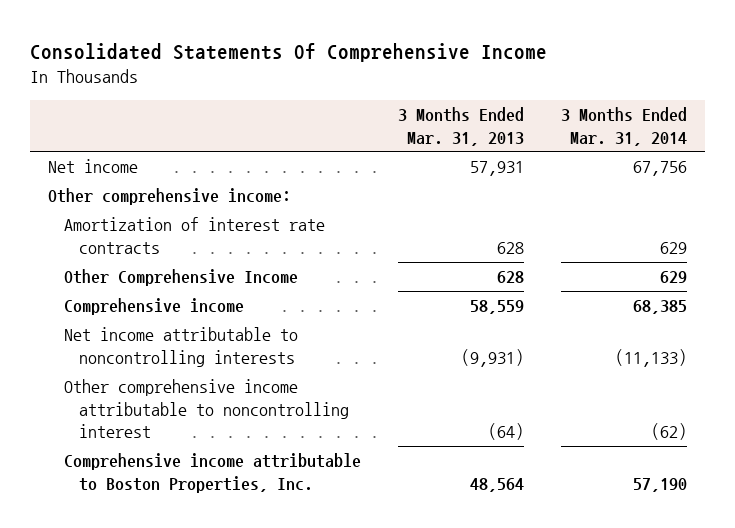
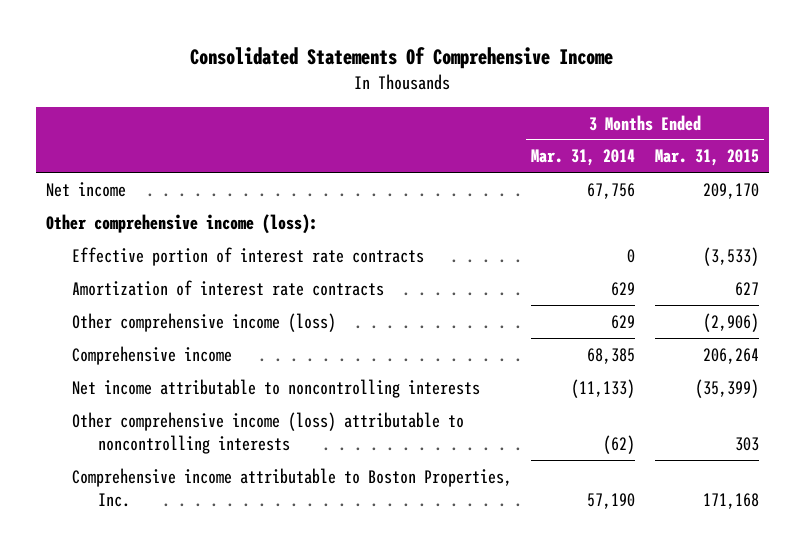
[397,107,524,146] 3 Months Ended Mar. 31, 2013 -> none
none -> [654,149,759,167] Mar. 31, 2015
[48,188,292,206] Other comprehensive income: -> [45,213,318,234] Other comprehensive income (loss):
none -> [71,246,424,266] Effective portion of interest rate contracts
[63,269,298,287] Other Comprehensive Income -> [71,312,336,332] Other comprehensive income (loss)
[63,379,349,439] Other comprehensive income attributable to noncontrolling interest -> [71,411,464,455] Other comprehensive income (loss) attributable to noncontrolling interests

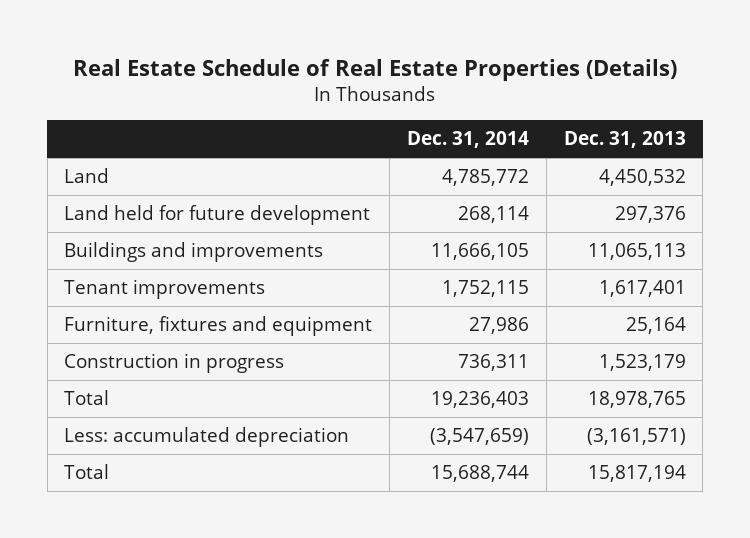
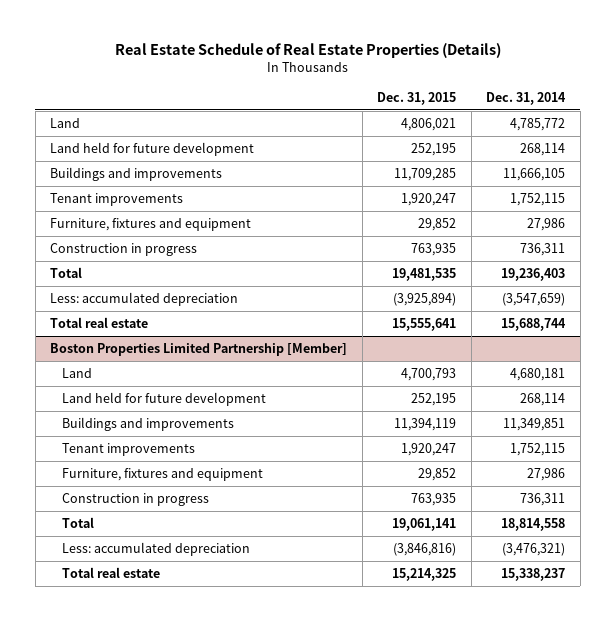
[563,131,686,149] Dec. 31, 2013 -> none
none -> [377,91,457,105] Dec. 31, 2015
none -> [50,316,149,328] Total real estate
none -> [50,342,348,356] Boston Properties Limited Partnership [Member]
none -> [62,367,93,378] Land
none -> [62,391,267,406] Land held for future development
none -> [62,416,235,431] Buildings and improvements
none -> [62,442,196,456] Tenant improvements
none -> [62,467,264,481] Furniture, fixtures and equipment
none -> [62,492,210,506] Construction in progress
[430,465,529,483] 15,688,744 -> [501,517,566,531] 18,814,558
none -> [62,541,251,556] Less: accumulated depreciation
none -> [62,566,161,578] Total real estate

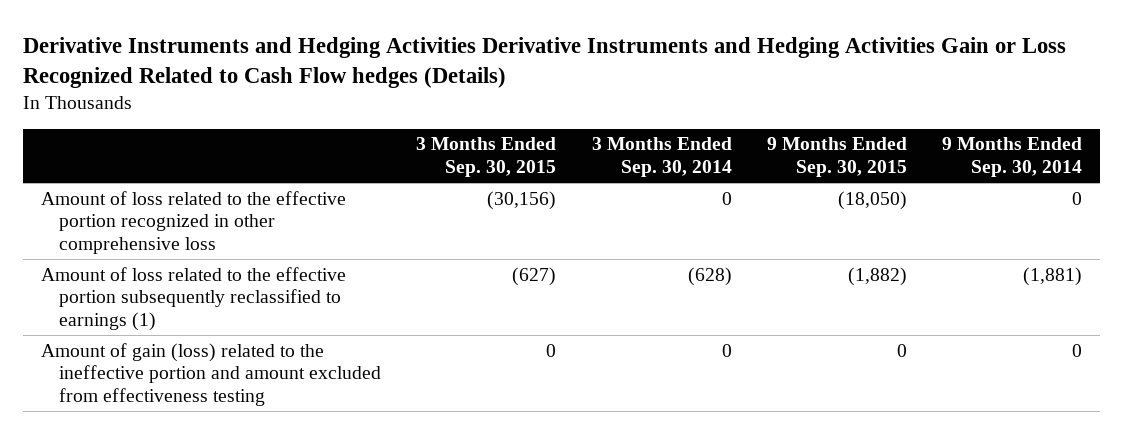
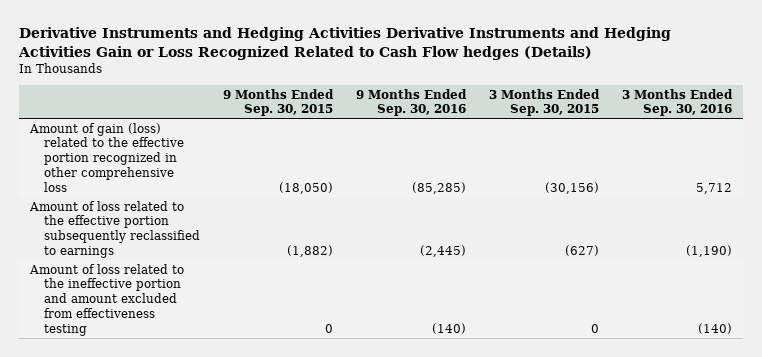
[591,137,732,178] 3 Months Ended Sep. 30, 2014 -> none
[941,137,1082,178] 9 Months Ended Sep. 30, 2014 -> none
none -> [356,88,468,117] 9 Months Ended Sep. 30, 2016
none -> [621,88,733,117] 3 Months Ended Sep. 30, 2016
[40,190,346,255] Amount of loss related to the effective portion recognized in other comprehensive loss -> [29,122,185,192] Amount of gain (loss) related to the effective portion recognized in other comprehensive loss
[40,266,346,332] Amount of loss related to the effective portion subsequently reclassified to earnings (1) -> [29,200,201,259] Amount of loss related to the effective portion subsequently reclassified to earnings
[40,342,382,407] Amount of gain (loss) related to the ineffective portion and amount excluded from effectiveness testing -> [29,263,185,336] Amount of loss related to the ineffective portion and amount excluded from effectiveness testing

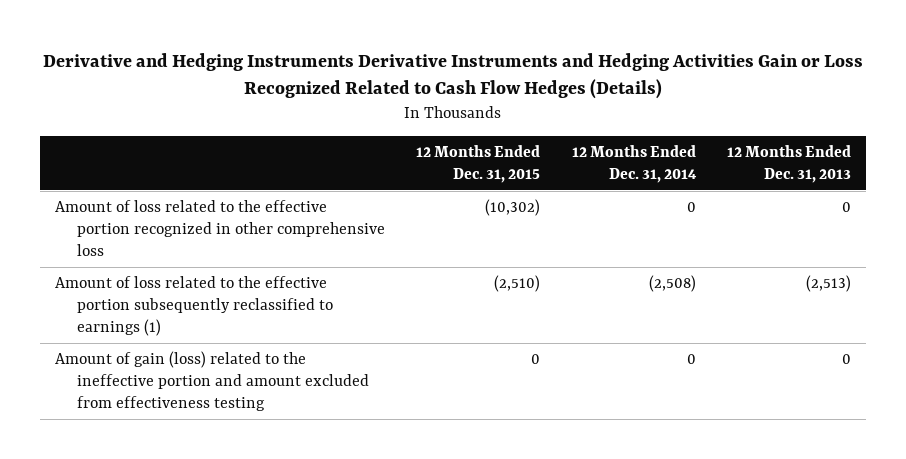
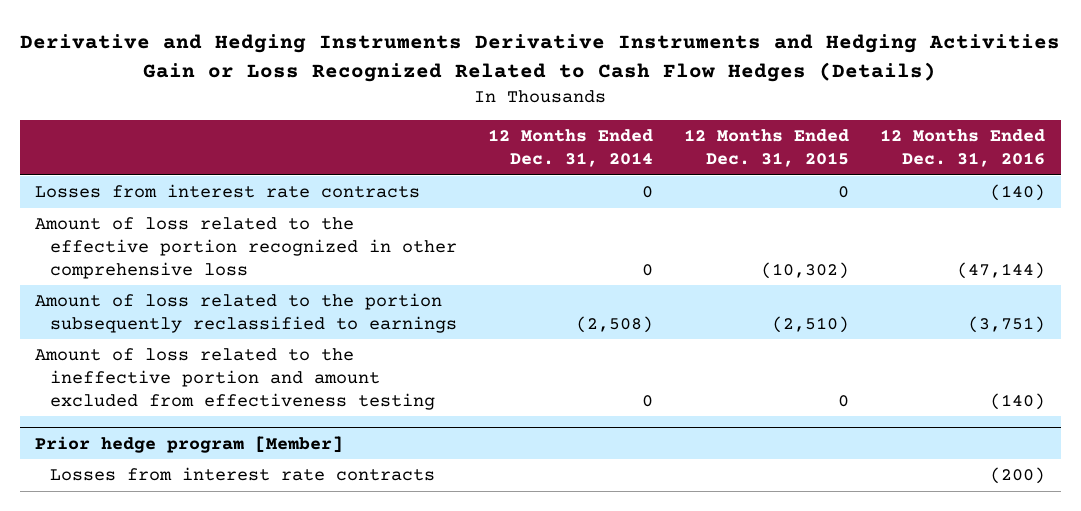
[726,144,851,183] 12 Months Ended Dec. 31, 2013 -> none
none -> [880,129,1046,168] 12 Months Ended Dec. 31, 2016
none -> [35,184,421,199] Losses from interest rate contracts
[55,275,334,337] Amount of loss related to the effective portion subsequently reclassified to earnings (1) -> [35,293,458,333] Amount of loss related to the portion subsequently reclassified to earnings
[55,350,370,412] Amount of gain (loss) related to the ineffective portion and amount excluded from effectiveness testing -> [35,348,436,410] Amount of loss related to the ineffective portion and amount excluded from effectiveness testing
none -> [35,435,344,453] Prior hedge program [Member]
none -> [50,467,436,482] Losses from interest rate contracts

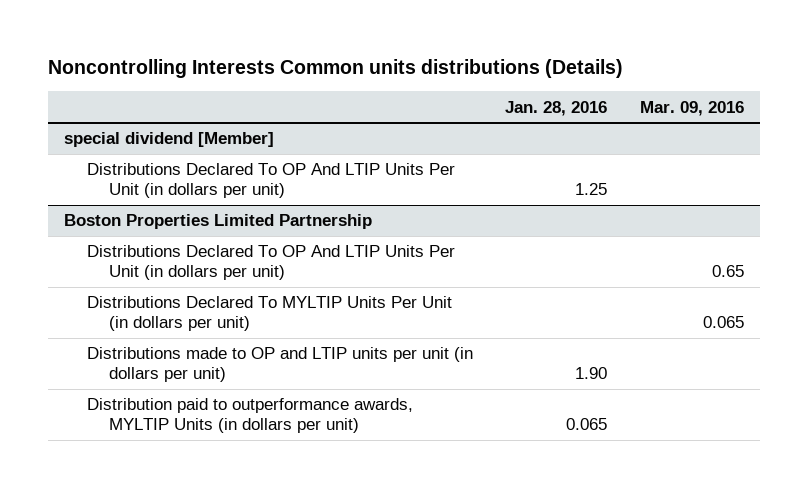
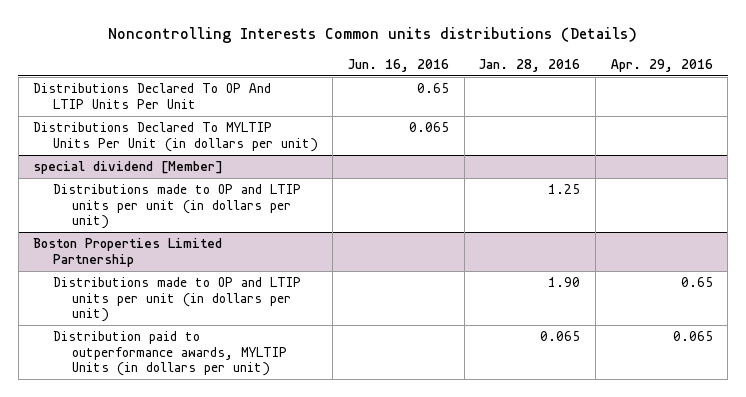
[639,100,744,116] Mar. 09, 2016 -> none
none -> [348,58,450,72] Jun. 16, 2016
none -> [610,58,713,72] Apr. 29, 2016
none -> [33,83,272,109] Distributions Declared To OP And LTIP Units Per Unit
none -> [33,122,318,152] Distributions Declared To MYLTIP Units Per Unit (in dollars per unit)
[86,163,455,199] Distributions Declared To OP And LTIP Units Per Unit (in dollars per unit) -> [52,184,301,230] Distributions made to OP and LTIP units per unit (in dollars per unit)
[86,245,455,281] Distributions Declared To OP And LTIP Units Per Unit (in dollars per unit) -> none
[86,296,452,332] Distributions Declared To MYLTIP Units Per Unit (in dollars per unit) -> none

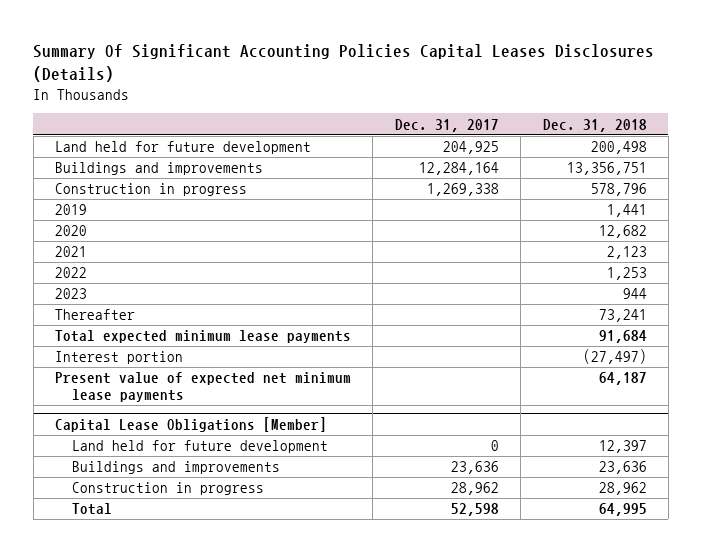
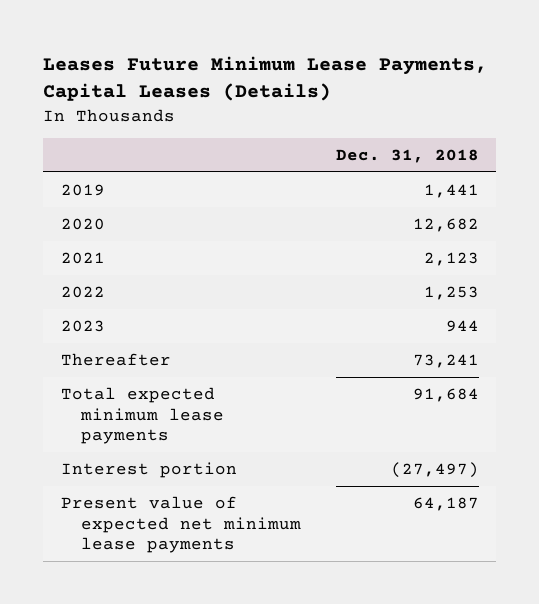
[33,44,655,82] Summary Of Significant Accounting Policies Capital Leases Disclosures (Details) -> [43,56,488,102] Leases Future Minimum Lease Payments, Capital Leases (Details)
[394,118,499,132] Dec. 31, 2017 -> none
[55,141,312,155] Land held for future development -> none
[55,162,264,176] Buildings and improvements -> none
[55,183,248,197] Construction in progress -> none
[55,416,328,432] Capital Lease Obligations [Member] -> none
[72,440,329,454] Land held for future development -> none
[72,461,281,475] Buildings and improvements -> none
[72,482,265,496] Construction in progress -> none
[72,503,113,516] Total -> none

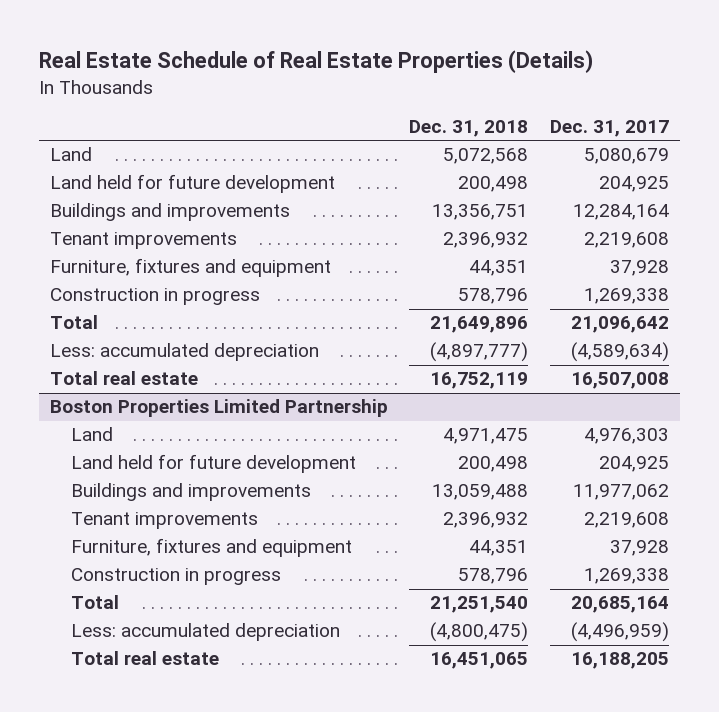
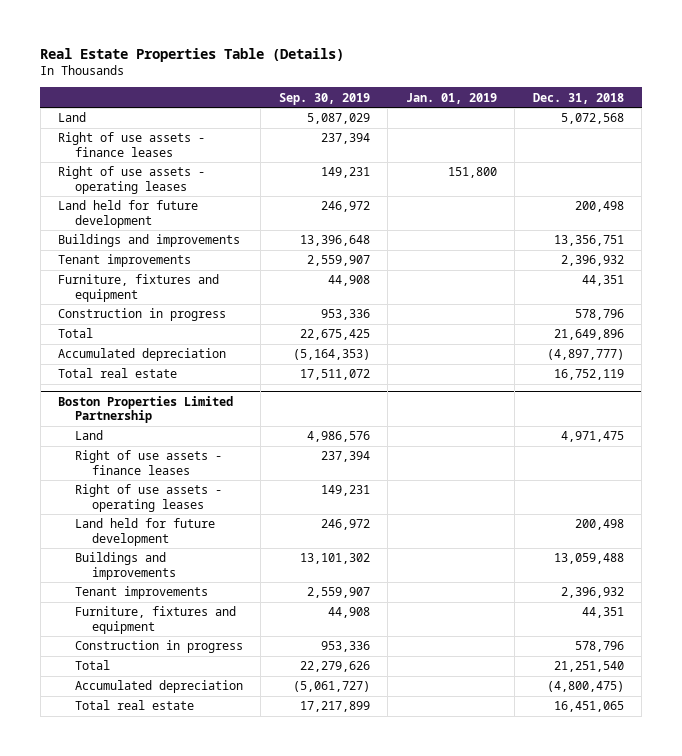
[38,50,593,74] Real Estate Schedule of Real Estate Properties (Details) -> [40,47,345,62] Real Estate Properties Table (Details)
[549,119,669,137] Dec. 31, 2017 -> none
none -> [278,92,370,105] Sep. 30, 2019
none -> [405,92,497,104] Jan. 01, 2019
none -> [58,132,206,157] Right of use assets - finance leases
none -> [58,166,206,194] Right of use assets - operating leases
[49,343,319,362] Less: accumulated depreciation -> [58,348,227,362] Accumulated depreciation
none -> [75,450,223,475] Right of use assets - finance leases
none -> [75,484,223,512] Right of use assets - operating leases
[71,623,341,642] Less: accumulated depreciation -> [75,680,244,694] Accumulated depreciation

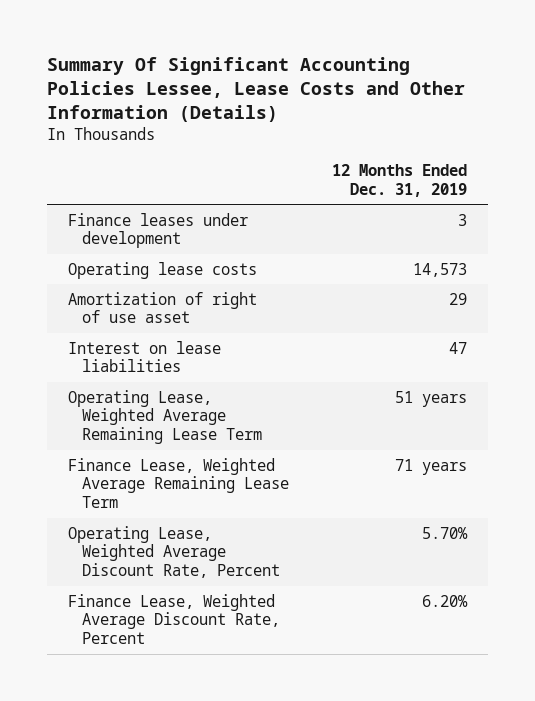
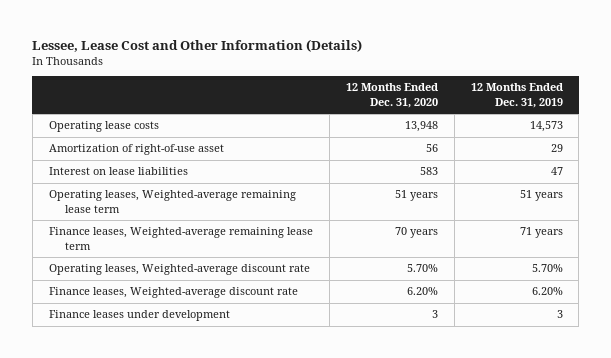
[46,56,465,123] Summary Of Significant Accounting Policies Lessee, Lease Costs and Other Information (Details) -> [32,38,363,52] Lessee, Lease Cost and Other Information (Details)
none -> [345,83,438,108] 12 Months Ended Dec. 31, 2020
[68,291,258,324] Amortization of right of use asset -> [48,144,224,156] Amortization of right-of-use asset
[68,389,263,445] Operating Lease, Weighted Average Remaining Lease Term -> [48,190,296,213] Operating leases, Weighted-average remaining lease term
[68,457,290,509] Finance Lease, Weighted Average Remaining Lease Term -> [48,227,313,250] Finance leases, Weighted-average remaining lease term
[68,525,281,579] Operating Lease, Weighted Average Discount Rate, Percent -> [48,264,310,276] Operating leases, Weighted-average discount rate
[68,593,281,645] Finance Lease, Weighted Average Discount Rate, Percent -> [48,287,298,299] Finance leases, Weighted-average discount rate
[68,212,249,249] Finance leases under development -> [48,310,230,322] Finance leases under development

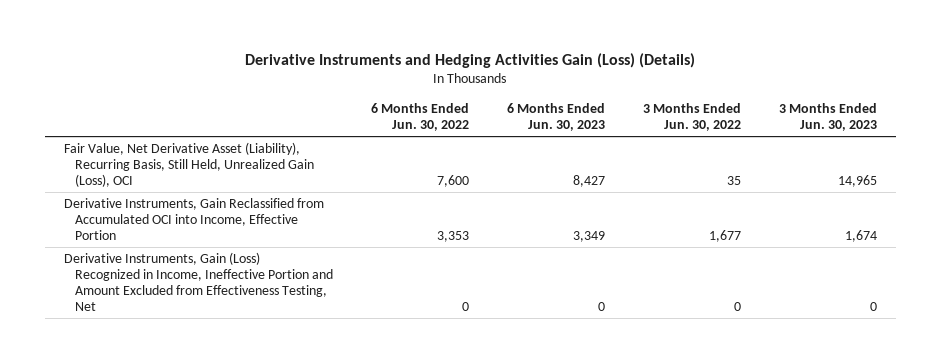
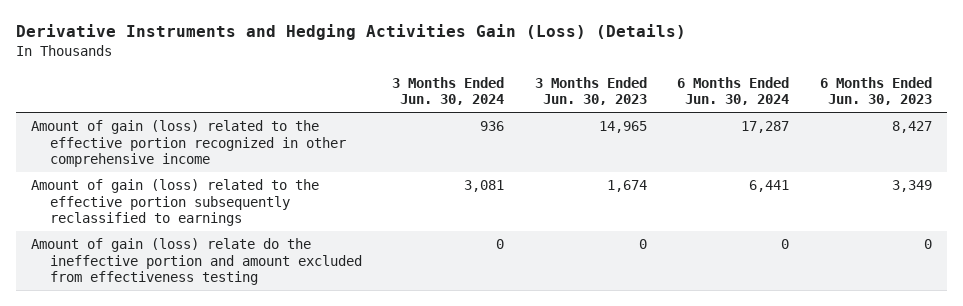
[370,102,469,131] 6 Months Ended Jun. 30, 2022 -> none
[642,102,741,131] 3 Months Ended Jun. 30, 2022 -> none
none -> [392,76,505,106] 3 Months Ended Jun. 30, 2024
none -> [677,76,790,106] 6 Months Ended Jun. 30, 2024
[63,142,314,187] Fair Value, Net Derivative Asset (Liability), Recurring Basis, Still Held, Unrealized Gain (Loss), OCI -> [31,119,346,168] Amount of gain (loss) related to the effective portion recognized in other comprehensive income
[63,198,324,240] Derivative Instruments, Gain Reclassified from Accumulated OCI into Income, Effective Portion -> [31,178,320,227] Amount of gain (loss) related to the effective portion subsequently reclassified to earnings
[63,252,333,311] Derivative Instruments, Gain (Loss) Recognized in Income, Ineffective Portion and Amount Excluded from Effectiveness Testing, Net -> [31,237,362,286] Amount of gain (loss) relate do the ineffective portion and amount excluded from effectiveness testing

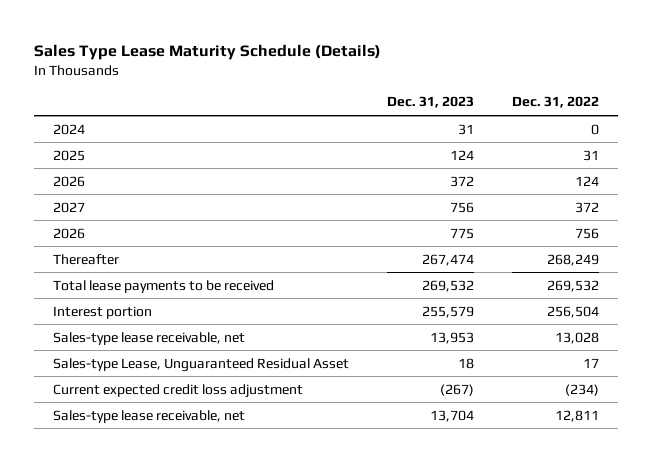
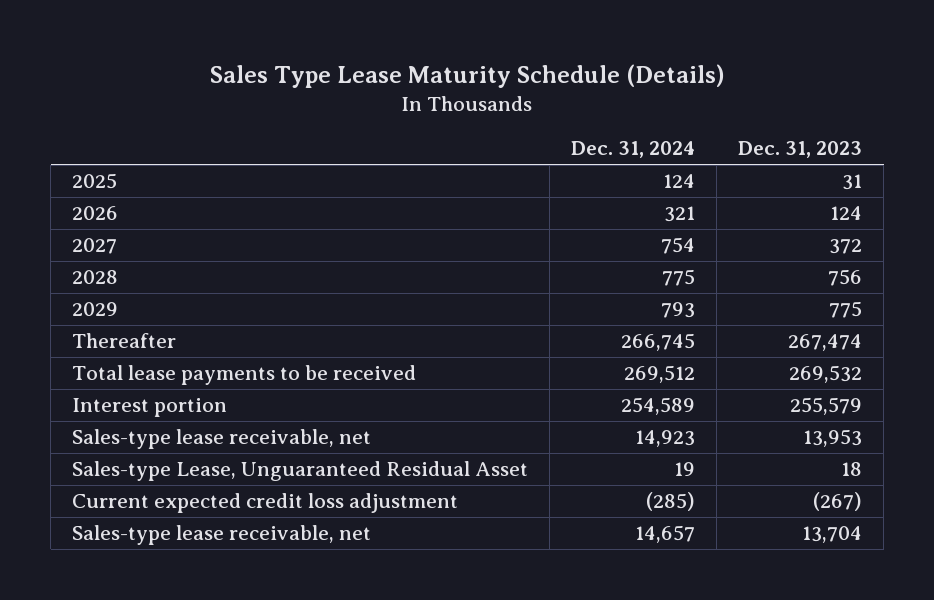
[511,96,599,109] Dec. 31, 2022 -> none
none -> [571,141,696,159] Dec. 31, 2024
[53,123,86,135] 2024 -> [72,173,118,190] 2025
[53,149,86,161] 2025 -> [72,206,119,221] 2026
[53,175,86,187] 2026 -> [72,238,118,255] 2027
[53,201,86,213] 2027 -> [72,270,119,285] 2028
[53,227,86,239] 2026 -> [72,302,119,317] 2029

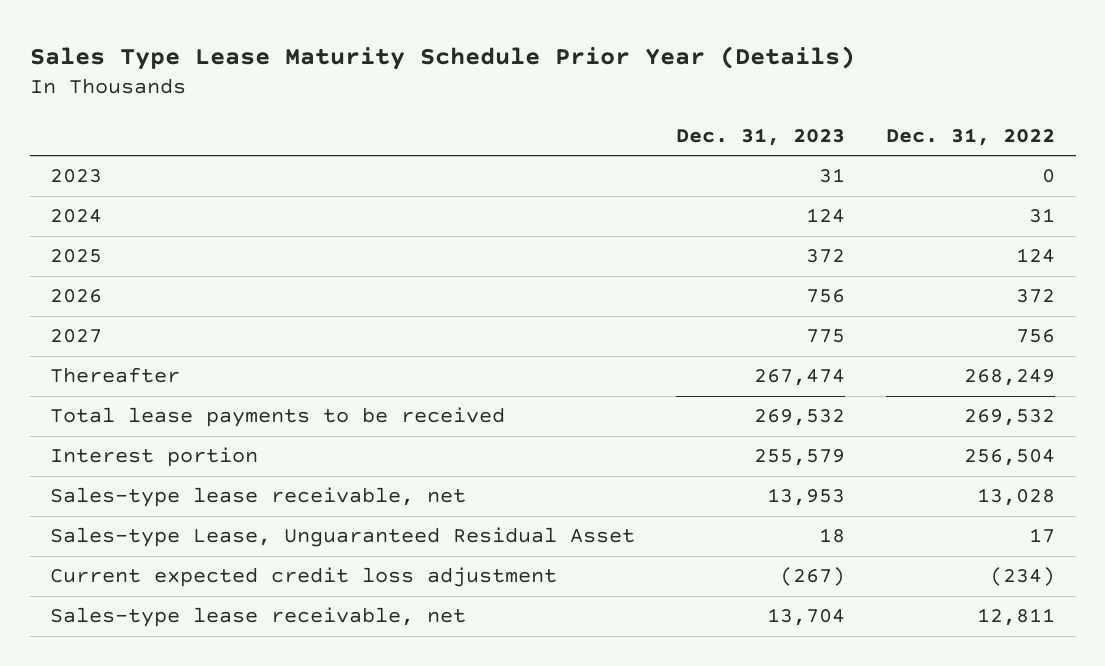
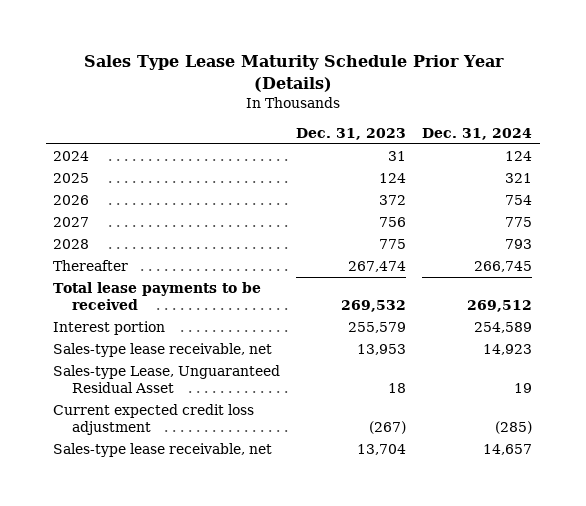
[886,127,1056,146] Dec. 31, 2022 -> none
none -> [422,127,533,140] Dec. 31, 2024
[50,169,103,184] 2023 -> [53,151,90,162] 2024
[50,209,103,224] 2024 -> [53,173,90,184] 2025
[50,249,103,264] 2025 -> [53,195,90,206] 2026
[50,289,103,304] 2026 -> [53,217,90,228] 2027
[50,329,103,344] 2027 -> [53,239,90,250] 2028

